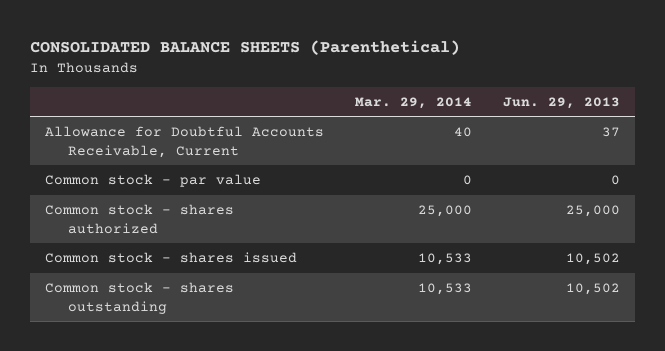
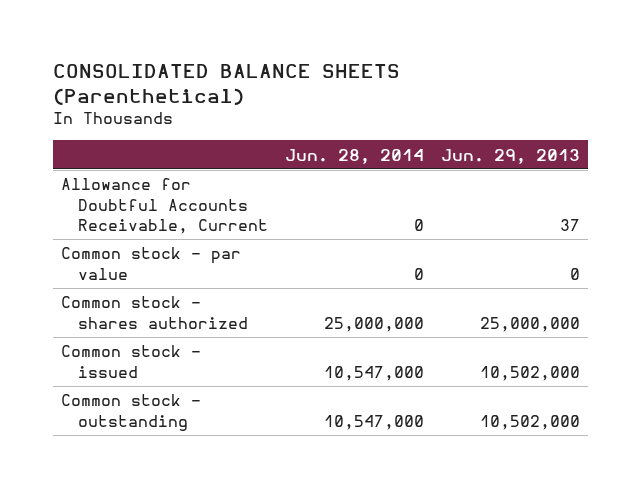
[354,96,472,109] Mar. 29, 2014 -> none
none -> [284,148,424,164] Jun. 28, 2014
[565,205,620,218] 25,000 -> [479,316,580,332] 25,000,000
[45,252,298,264] Common stock - shares issued -> [60,345,201,378] Common stock - issued
[565,253,620,266] 10,502 -> [479,365,580,381] 10,502,000
[45,282,235,314] Common stock - shares outstanding -> [60,394,201,431] Common stock - outstanding
[565,283,620,296] 10,502 -> [479,414,580,430] 10,502,000

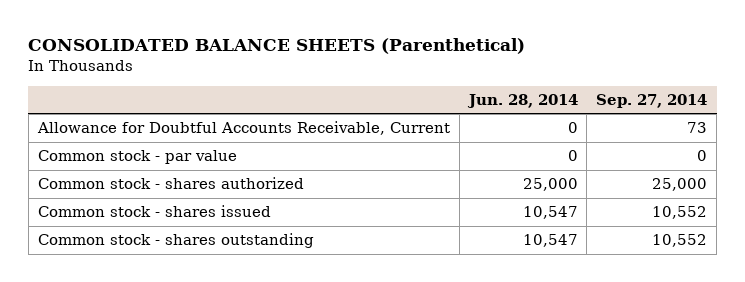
[440,148,580,164] Jun. 29, 2013 -> none
none -> [596,93,708,108] Sep. 27, 2014
[323,316,424,332] 25,000,000 -> [522,178,578,192] 25,000
[60,345,201,378] Common stock - issued -> [37,205,271,218] Common stock - shares issued
[323,365,424,381] 10,547,000 -> [522,206,578,220] 10,547
[60,394,201,431] Common stock - outstanding -> [37,233,314,249] Common stock - shares outstanding
[323,414,424,430] 10,547,000 -> [522,234,578,248] 10,547

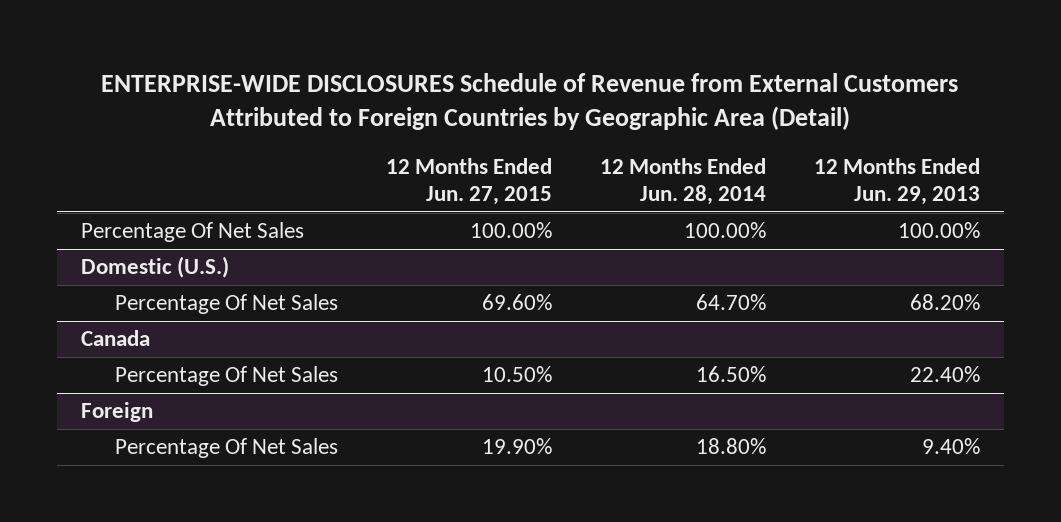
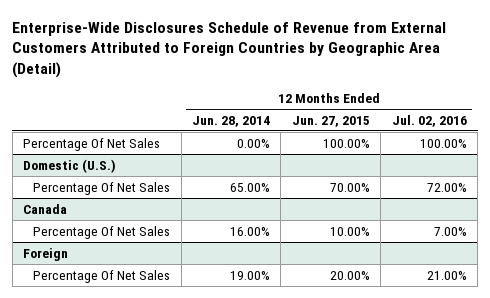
[101,72,959,131] ENTERPRISE-WIDE DISCLOSURES Schedule of Revenue from External Customers Attributed to Foreign Countries by Geographic Area (Detail) -> [12,21,447,79] Enterprise-Wide Disclosures Schedule of Revenue from External Customers Attributed to Foreign Countries by Geographic Area (Detail)
[813,157,980,206] 12 Months Ended Jun. 29, 2013 -> none
none -> [391,114,467,127] Jul. 02, 2016
[683,222,766,239] 100.00% -> [236,138,270,148] 0.00%
[482,294,553,311] 69.60% -> [329,182,370,192] 70.00%
[695,294,766,311] 64.70% -> [229,182,270,192] 65.00%
[482,366,553,383] 10.50% -> [329,226,370,236] 10.00%
[695,366,766,383] 16.50% -> [229,226,270,236] 16.00%
[482,438,553,455] 19.90% -> [329,270,370,280] 20.00%
[695,438,766,455] 18.80% -> [229,270,270,280] 19.00%

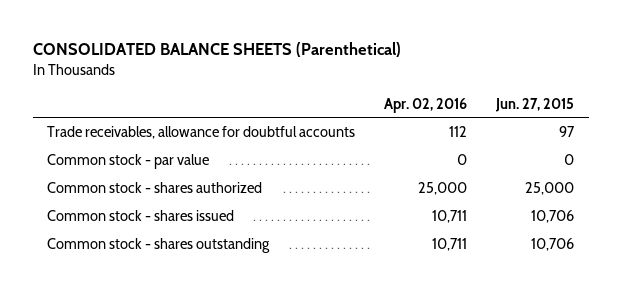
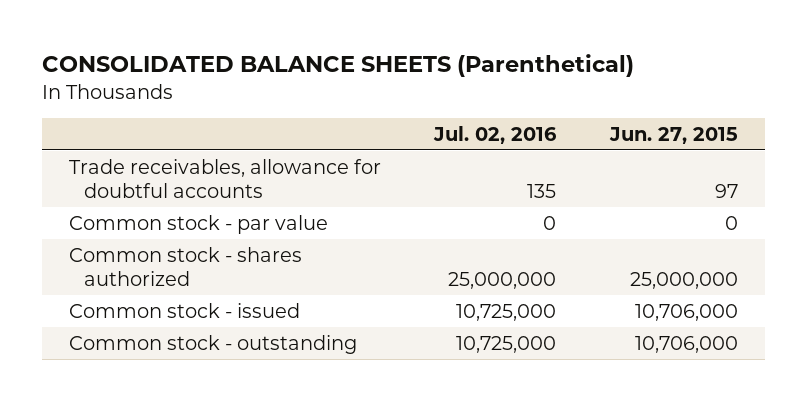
[384,97,468,113] Apr. 02, 2016 -> none
none -> [433,125,558,144] Jul. 02, 2016
[525,181,575,195] 25,000 -> [629,272,738,290] 25,000,000
[47,209,235,221] Common stock - shares issued -> [68,302,300,318] Common stock - issued
[531,209,575,223] 10,706 -> [634,303,738,321] 10,706,000
[47,237,271,253] Common stock - shares outstanding -> [68,334,357,354] Common stock - outstanding
[531,237,575,251] 10,706 -> [634,335,738,353] 10,706,000

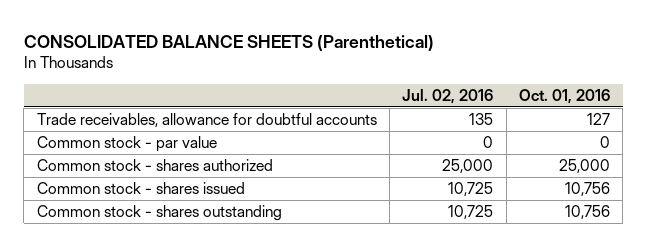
[608,126,738,144] Jun. 27, 2015 -> none
none -> [518,88,610,104] Oct. 01, 2016
[448,272,557,290] 25,000,000 -> [442,159,494,174] 25,000
[68,302,300,318] Common stock - issued -> [36,182,245,195] Common stock - shares issued
[456,303,557,321] 10,725,000 -> [448,182,494,197] 10,725
[68,334,357,354] Common stock - outstanding -> [36,205,282,222] Common stock - shares outstanding
[456,335,557,353] 10,725,000 -> [448,205,494,220] 10,725

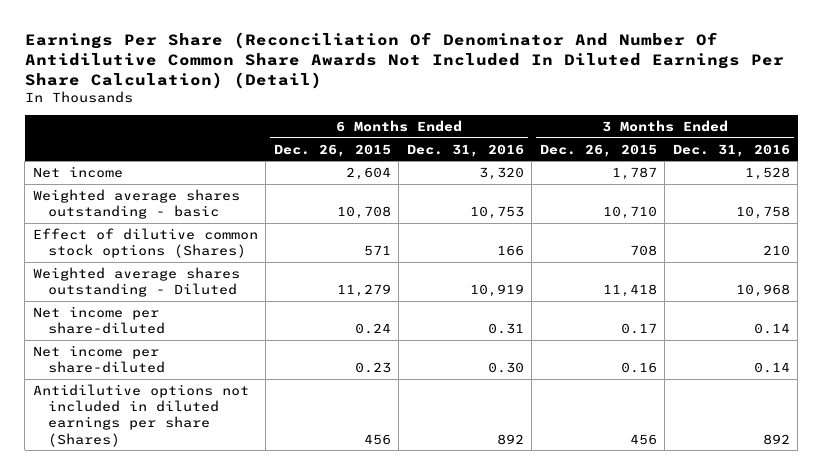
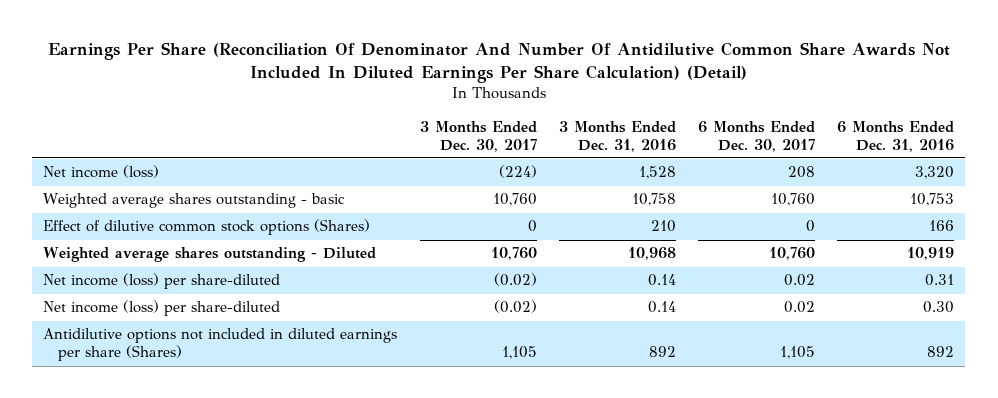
[273,143,391,157] Dec. 26, 2015 -> none
[539,143,657,157] Dec. 26, 2015 -> none
none -> [419,120,537,152] 3 Months Ended Dec. 30, 2017
none -> [697,120,815,152] 6 Months Ended Dec. 30, 2017
[32,165,123,178] Net income -> [43,165,160,179] Net income (loss)
[32,305,165,335] Net income per share-diluted -> [43,273,281,290] Net income (loss) per share-diluted
[32,344,165,374] Net income per share-diluted -> [43,300,281,317] Net income (loss) per share-diluted

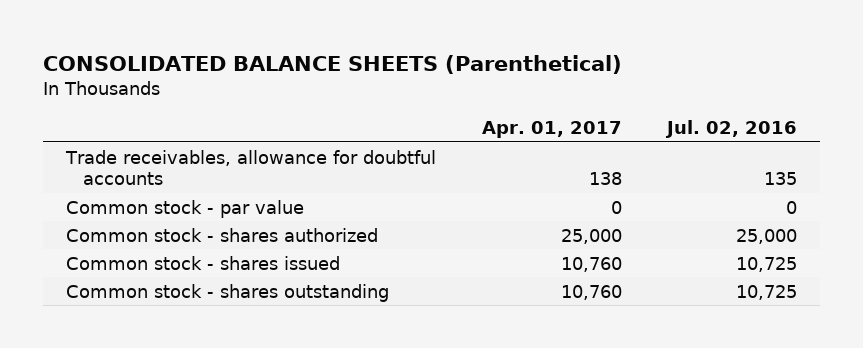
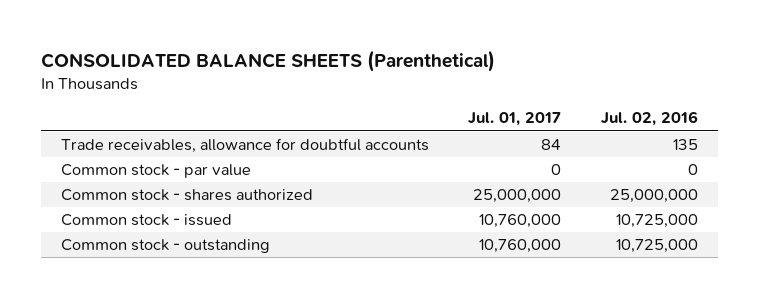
[481,121,622,139] Apr. 01, 2017 -> none
none -> [468,112,562,127] Jul. 01, 2017
[736,228,798,244] 25,000 -> [610,189,699,204] 25,000,000
[65,255,340,270] Common stock - shares issued -> [60,214,232,227] Common stock - issued
[736,256,798,272] 10,725 -> [616,214,699,229] 10,725,000
[65,283,389,302] Common stock - shares outstanding -> [60,239,270,254] Common stock - outstanding
[736,284,798,300] 10,725 -> [616,239,699,254] 10,725,000

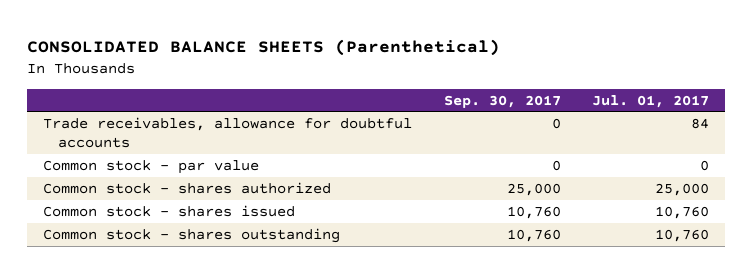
[601,111,699,127] Jul. 02, 2016 -> none
none -> [443,94,561,108] Sep. 30, 2017
[473,189,562,204] 25,000,000 -> [655,183,710,197] 25,000
[60,214,232,227] Common stock - issued -> [42,205,295,218] Common stock - shares issued
[479,214,562,229] 10,760,000 -> [655,206,710,220] 10,760
[60,239,270,254] Common stock - outstanding -> [42,228,340,244] Common stock - shares outstanding
[479,239,562,254] 10,760,000 -> [655,229,710,243] 10,760

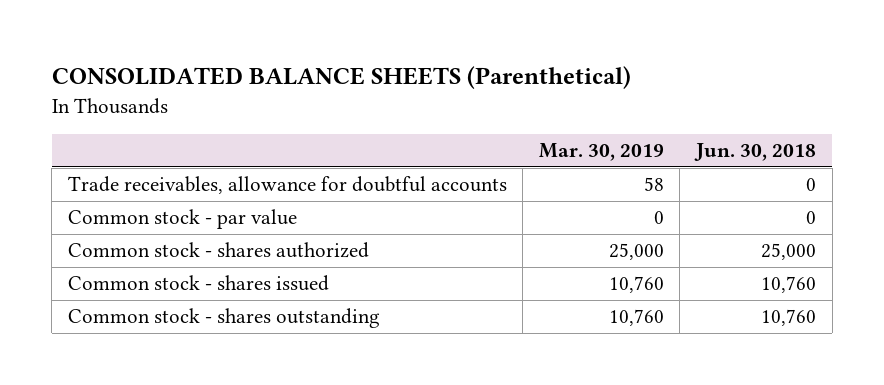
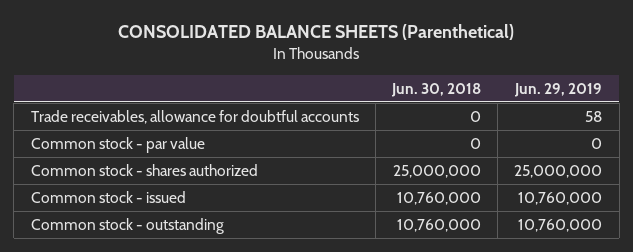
[538,143,664,162] Mar. 30, 2019 -> none
none -> [514,82,603,97] Jun. 29, 2019
[761,243,817,261] 25,000 -> [392,165,481,179] 25,000,000
[67,275,329,292] Common stock - shares issued -> [30,191,186,204] Common stock - issued
[761,276,817,294] 10,760 -> [396,192,481,206] 10,760,000
[67,308,380,329] Common stock - shares outstanding -> [30,218,224,235] Common stock - outstanding
[761,309,817,327] 10,760 -> [396,219,481,233] 10,760,000

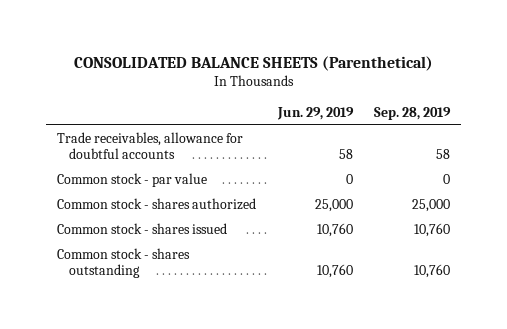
[390,82,481,97] Jun. 30, 2018 -> none
none -> [374,106,452,120] Sep. 28, 2019
[514,165,603,179] 25,000,000 -> [314,199,353,213] 25,000
[30,191,186,204] Common stock - issued -> [56,223,227,235] Common stock - shares issued
[518,192,603,206] 10,760,000 -> [316,223,353,238] 10,760
[30,218,224,235] Common stock - outstanding -> [56,248,190,279] Common stock - shares outstanding
[518,219,603,233] 10,760,000 -> [316,264,353,279] 10,760

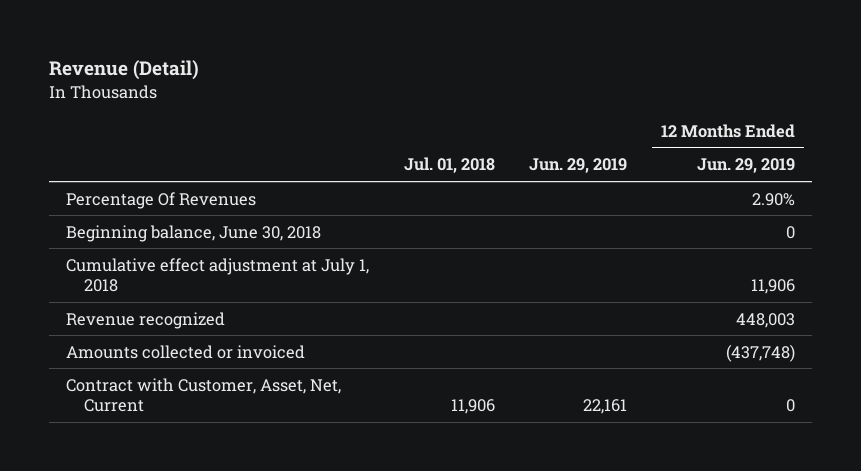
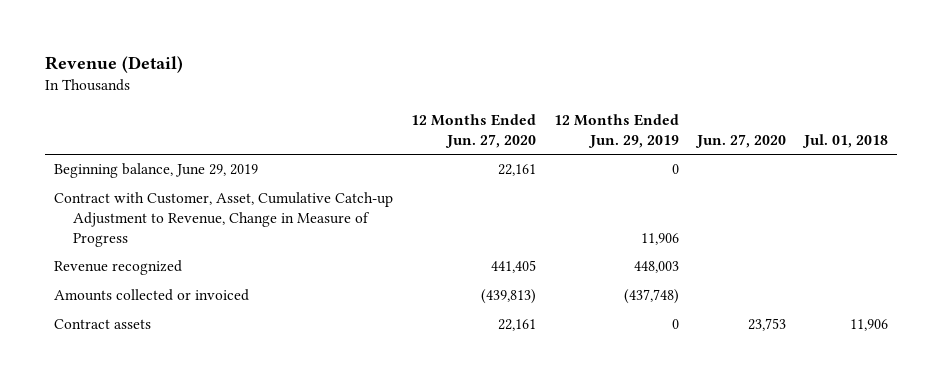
[528,158,627,174] Jun. 29, 2019 -> none
none -> [410,114,536,149] 12 Months Ended Jun. 27, 2020
none -> [694,134,786,149] Jun. 27, 2020
[66,191,257,209] Percentage Of Revenues -> none
[66,224,322,242] Beginning balance, June 30, 2018 -> [53,163,258,179] Beginning balance, June 29, 2019
[66,257,370,293] Cumulative effect adjustment at July 1, 2018 -> [53,192,393,247] Contract with Customer, Asset, Cumulative Catch-up Adjustment to Revenue, Change in Measure of Progress
[66,377,342,413] Contract with Customer, Asset, Net, Current -> [53,319,151,330] Contract assets

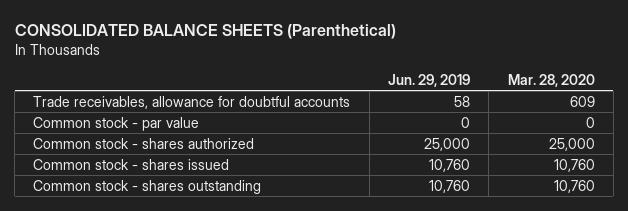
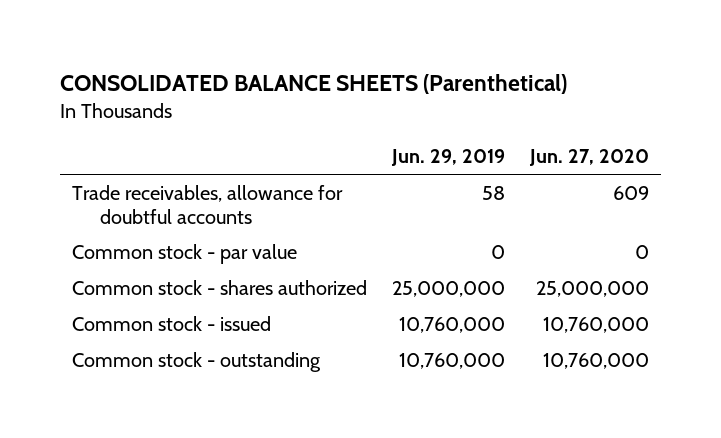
[507,73,595,87] Mar. 28, 2020 -> none
none -> [528,149,649,167] Jun. 27, 2020
[424,137,471,151] 25,000 -> [391,280,505,297] 25,000,000
[33,158,230,170] Common stock - shares issued -> [72,315,272,331] Common stock - issued
[429,158,471,172] 10,760 -> [398,316,505,333] 10,760,000
[33,179,262,194] Common stock - shares outstanding -> [72,351,322,372] Common stock - outstanding
[429,179,471,193] 10,760 -> [398,352,505,369] 10,760,000

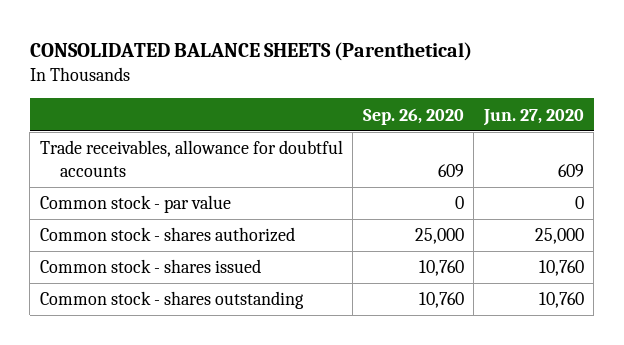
[390,149,505,167] Jun. 29, 2019 -> none
none -> [362,107,464,125] Sep. 26, 2020
[535,280,649,297] 25,000,000 -> [534,228,584,245] 25,000
[72,315,272,331] Common stock - issued -> [39,259,261,274] Common stock - shares issued
[542,316,649,333] 10,760,000 -> [538,260,584,277] 10,760
[72,351,322,372] Common stock - outstanding -> [39,291,304,310] Common stock - shares outstanding
[542,352,649,369] 10,760,000 -> [538,292,584,309] 10,760

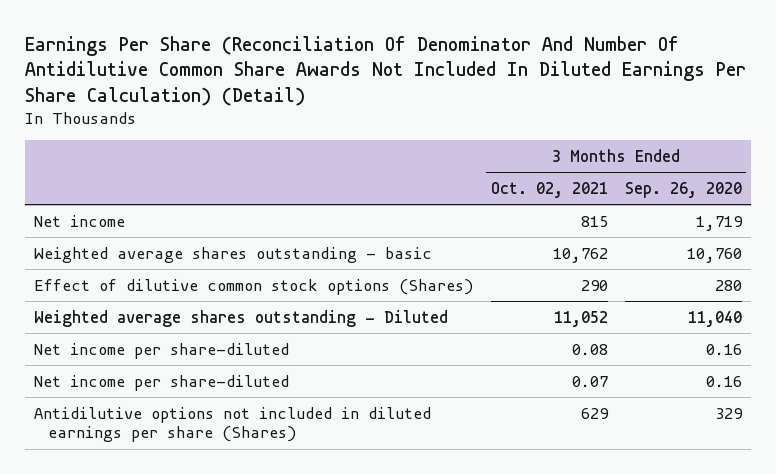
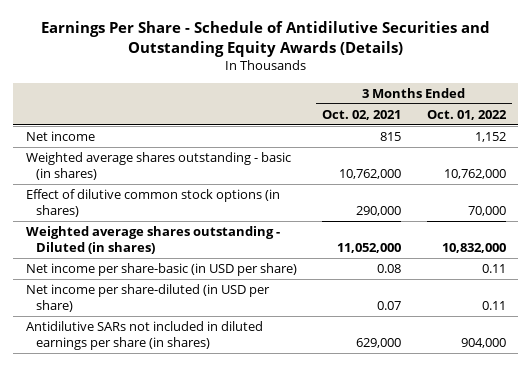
[25,35,747,106] Earnings Per Share (Reconciliation Of Denominator And Number Of Antidilutive Common Share Awards Not Included In Diluted Earnings Per Share Calculation) (Detail) -> [40,21,490,57] Earnings Per Share - Schedule of Antidilutive Securities and Outstanding Equity Awards (Details)
[625,181,743,198] Sep. 26, 2020 -> none
none -> [426,109,507,120] Oct. 01, 2022
[34,246,433,263] Weighted average shares outstanding - basic -> [26,152,292,180] Weighted average shares outstanding - basic (in shares)
[552,247,608,263] 10,762 -> [339,168,402,179] 10,762,000
[34,278,474,295] Effect of dilutive common stock options (Shares) -> [26,189,281,217] Effect of dilutive common stock options (in shares)
[580,279,608,291] 290 -> [356,205,402,216] 290,000
[34,309,449,327] Weighted average shares outstanding - Diluted -> [26,226,281,254] Weighted average shares outstanding - Diluted (in shares)
[553,310,608,327] 11,052 -> [337,242,402,253] 11,052,000
[34,342,290,359] Net income per share-diluted -> [26,263,298,277] Net income per share-basic (in USD per share)
[34,374,290,391] Net income per share-diluted -> [26,284,271,312] Net income per share-diluted (in USD per share)
[34,406,432,443] Antidilutive options not included in diluted earnings per share (Shares) -> [26,321,264,350] Antidilutive SARs not included in diluted earnings per share (in shares)
[580,407,609,419] 629 -> [356,337,402,348] 629,000

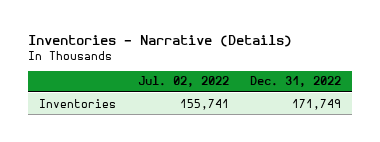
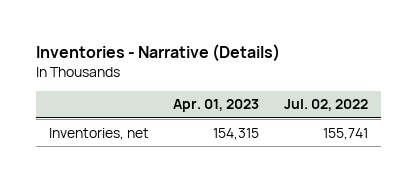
[250,76,342,88] Dec. 31, 2022 -> none
none -> [173,99,260,113] Apr. 01, 2023
[39,98,117,108] Inventories -> [48,127,149,140] Inventories, net

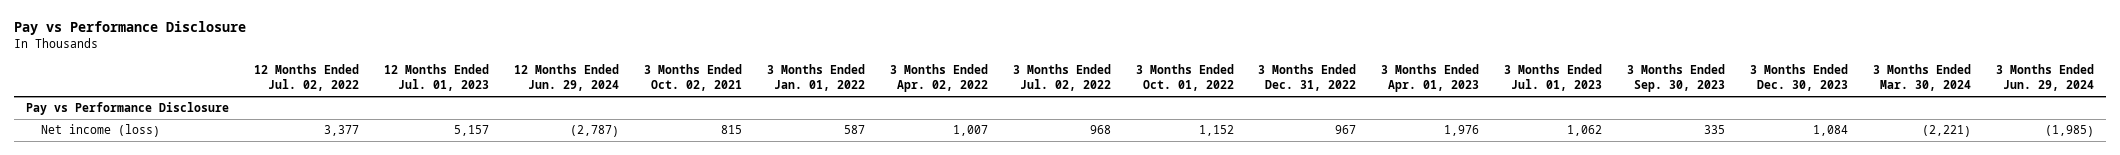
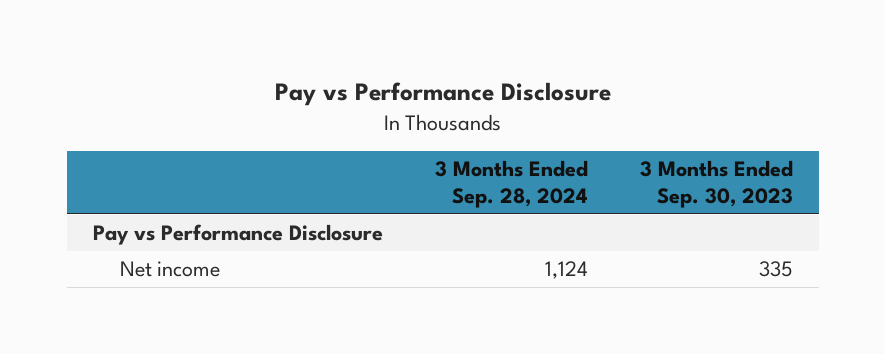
[254,64,360,92] 12 Months Ended Jul. 02, 2022 -> none
[384,64,490,92] 12 Months Ended Jul. 01, 2023 -> none
[514,64,620,92] 12 Months Ended Jun. 29, 2024 -> none
[643,64,742,92] 3 Months Ended Oct. 02, 2021 -> none
[766,64,865,92] 3 Months Ended Jan. 01, 2022 -> none
[889,64,988,93] 3 Months Ended Apr. 02, 2022 -> none
[1012,64,1111,92] 3 Months Ended Jul. 02, 2022 -> none
[1135,64,1234,92] 3 Months Ended Oct. 01, 2022 -> none
[1258,64,1357,92] 3 Months Ended Dec. 31, 2022 -> none
[1381,64,1480,93] 3 Months Ended Apr. 01, 2023 -> none
[1504,64,1603,92] 3 Months Ended Jul. 01, 2023 -> none
[1750,64,1849,92] 3 Months Ended Dec. 30, 2023 -> none
[1873,64,1972,92] 3 Months Ended Mar. 30, 2024 -> none
[1995,64,2094,92] 3 Months Ended Jun. 29, 2024 -> none
none -> [434,160,588,208] 3 Months Ended Sep. 28, 2024
[40,124,160,138] Net income (loss) -> [120,260,221,277] Net income

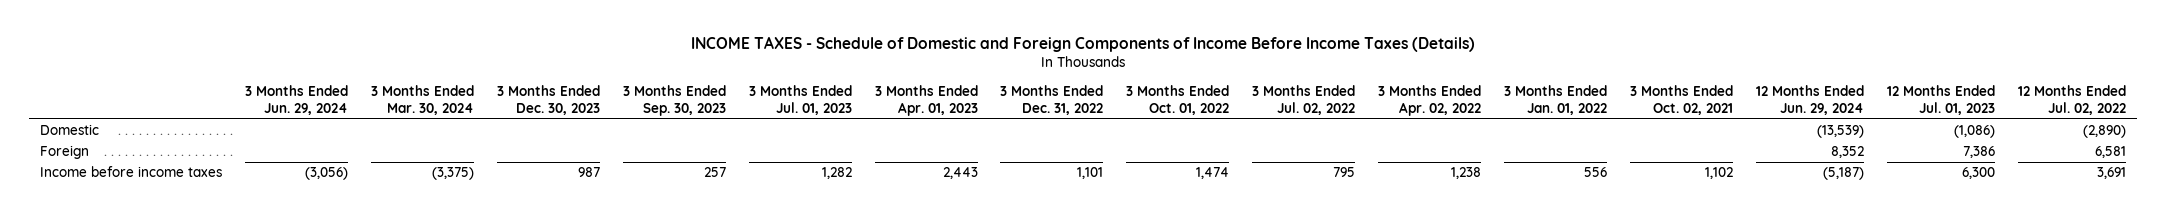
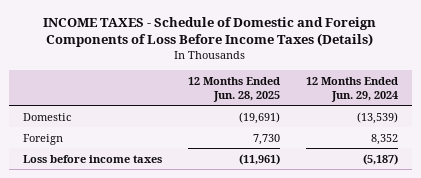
[690,36,1475,53] INCOME TAXES - Schedule of Domestic and Foreign Components of Income Before Income Taxes (Details) -> [43,16,377,48] INCOME TAXES - Schedule of Domestic and Foreign Components of Loss Before Income Taxes (Details)
[244,85,348,116] 3 Months Ended Jun. 29, 2024 -> none
[370,85,474,116] 3 Months Ended Mar. 30, 2024 -> none
[496,85,600,116] 3 Months Ended Dec. 30, 2023 -> none
[622,85,726,117] 3 Months Ended Sep. 30, 2023 -> none
[748,85,852,116] 3 Months Ended Jul. 01, 2023 -> none
[874,85,978,117] 3 Months Ended Apr. 01, 2023 -> none
[1000,85,1104,116] 3 Months Ended Dec. 31, 2022 -> none
[1126,85,1230,116] 3 Months Ended Oct. 01, 2022 -> none
[1252,85,1356,116] 3 Months Ended Jul. 02, 2022 -> none
[1378,85,1482,117] 3 Months Ended Apr. 02, 2022 -> none
[1504,85,1608,116] 3 Months Ended Jan. 01, 2022 -> none
[1630,85,1734,116] 3 Months Ended Oct. 02, 2021 -> none
[1886,85,1995,116] 12 Months Ended Jul. 01, 2023 -> none
[2017,85,2126,116] 12 Months Ended Jul. 02, 2022 -> none
none -> [187,77,280,102] 12 Months Ended Jun. 28, 2025
[39,166,222,178] Income before income taxes -> [22,154,162,163] Loss before income taxes

